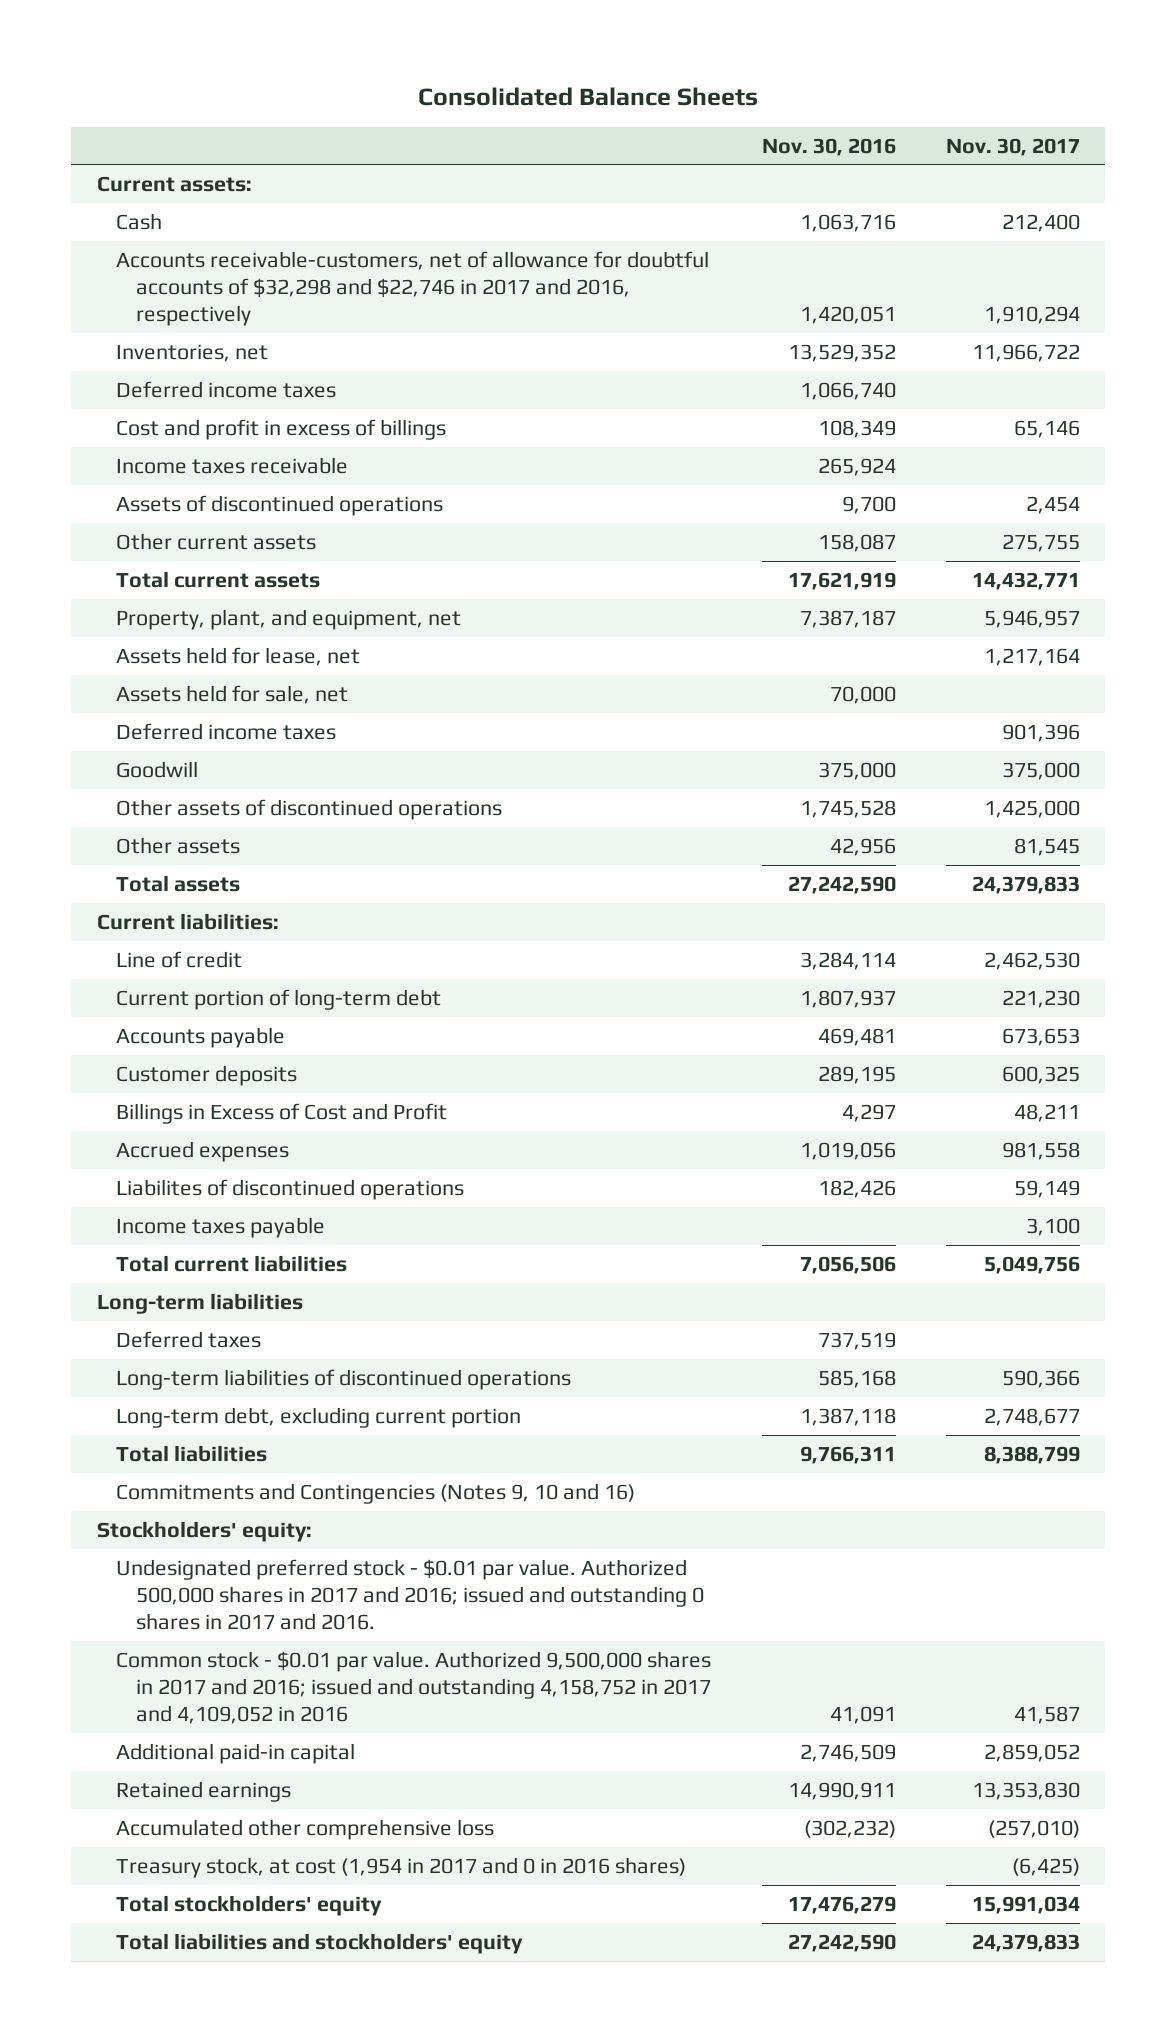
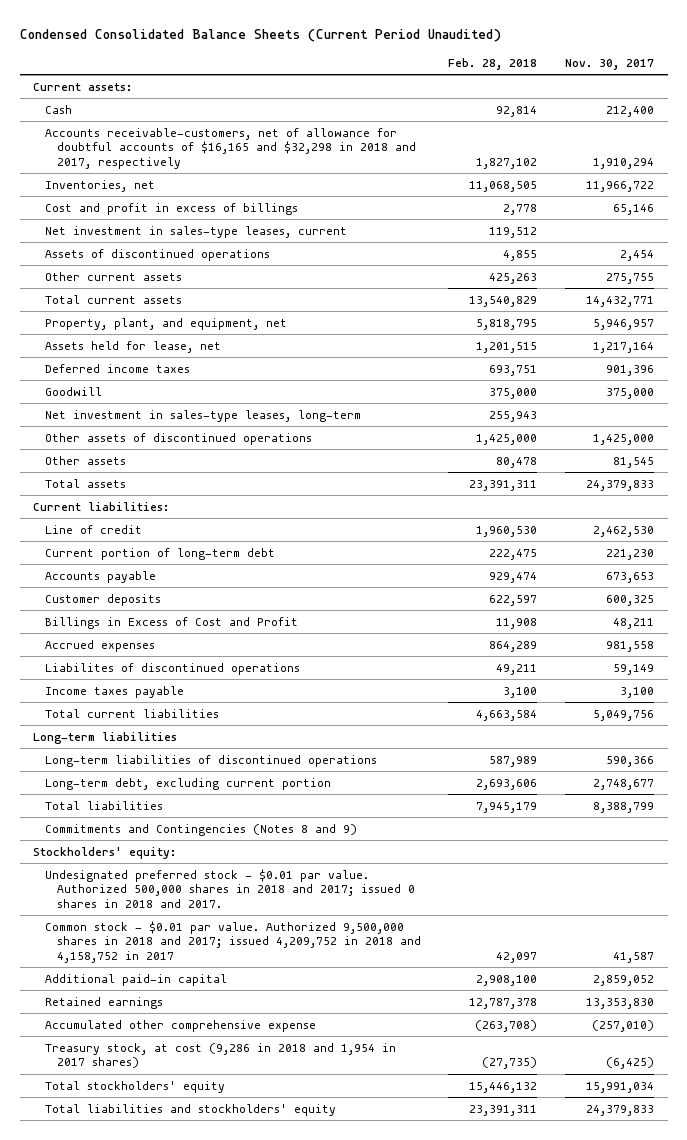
[418,87,759,107] Consolidated Balance Sheets -> [19,28,501,42] Condensed Consolidated Balance Sheets (Current Period Unaudited)
[761,137,896,156] Nov. 30, 2016 -> none
none -> [448,57,538,70] Feb. 28, 2018
[116,250,710,327] Accounts receivable-customers, net of allowance for doubtful accounts of $32,298 and $22,746 in 2017 and 2016, respectively -> [45,127,416,169] Accounts receivable-customers, net of allowance for doubtful accounts of $16,165 and $32,298 in 2018 and 2017, respectively
[116,380,337,398] Deferred income taxes -> none
[116,456,349,474] Income taxes receivable -> none
none -> [45,225,348,238] Net investment in sales-type leases, current
[116,684,349,704] Assets held for sale, net -> none
none -> [45,409,362,422] Net investment in sales-type leases, long-term
[116,1330,262,1348] Deferred taxes -> none
[116,1482,636,1504] Commitments and Contingencies (Notes 9, 10 and 16) -> [45,823,358,836] Commitments and Contingencies (Notes 8 and 9)
[116,1558,705,1631] Undesignated preferred stock - $0.01 par value. Authorized 500,000 shares in 2017 and 2016; issued and outstanding 0 shares in 2017 and 2016. -> [45,868,415,908] Undesignated preferred stock - $0.01 par value. Authorized 500,000 shares in 2018 and 2017; issued 0 shares in 2018 and 2017.
[116,1650,712,1725] Common stock - $0.01 par value. Authorized 9,500,000 shares in 2017 and 2016; issued and outstanding 4,158,752 in 2017 and 4,109,052 in 2016 -> [45,920,421,963] Common stock - $0.01 par value. Authorized 9,500,000 shares in 2018 and 2017; issued 4,209,752 in 2018 and 4,158,752 in 2017
[116,1818,495,1840] Accumulated other comprehensive loss -> [45,1019,317,1032] Accumulated other comprehensive expense
[116,1856,687,1878] Treasury stock, at cost (1,954 in 2017 and 0 in 2016 shares) -> [45,1042,397,1069] Treasury stock, at cost (9,286 in 2018 and 1,954 in 2017 shares)

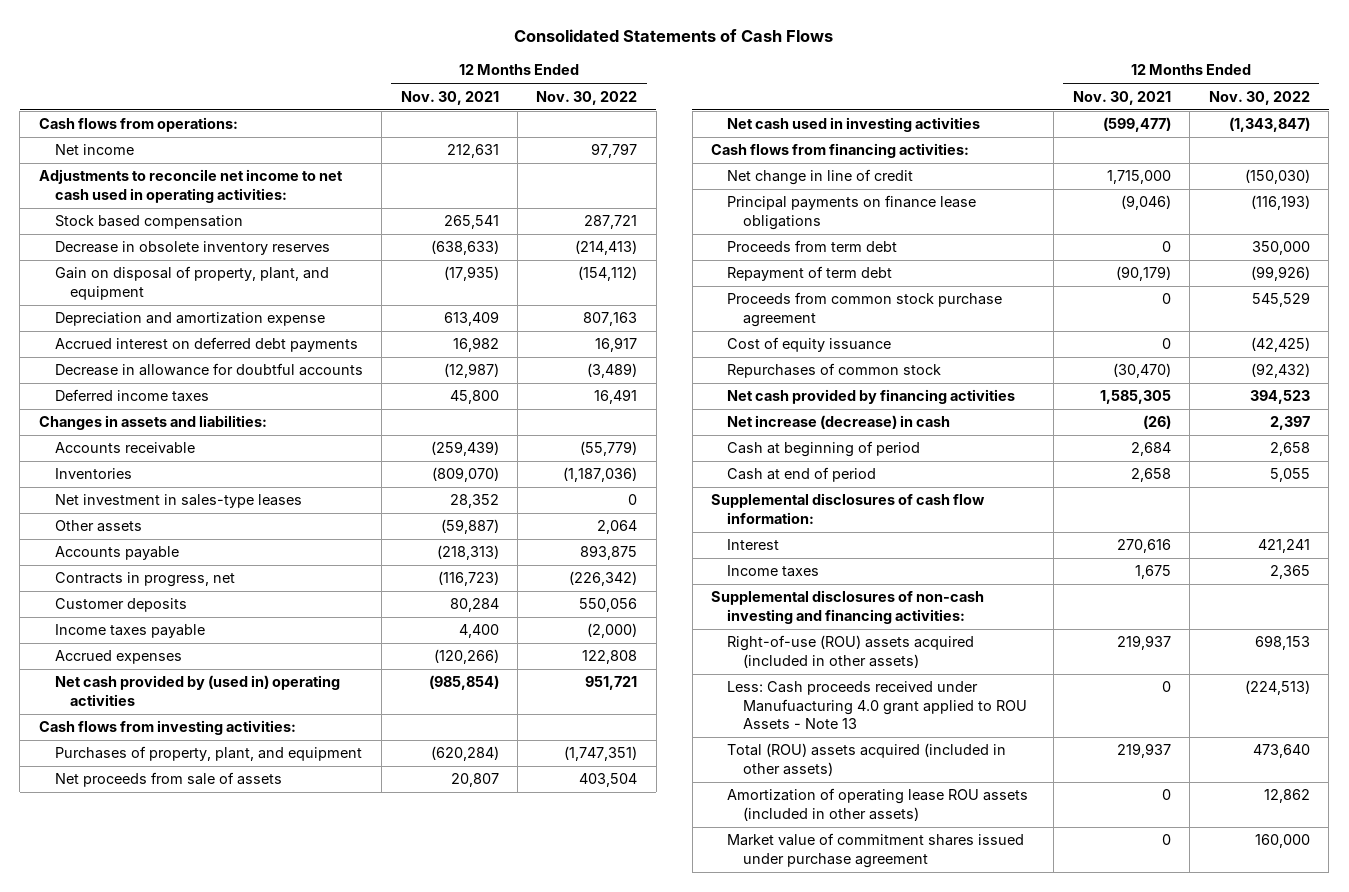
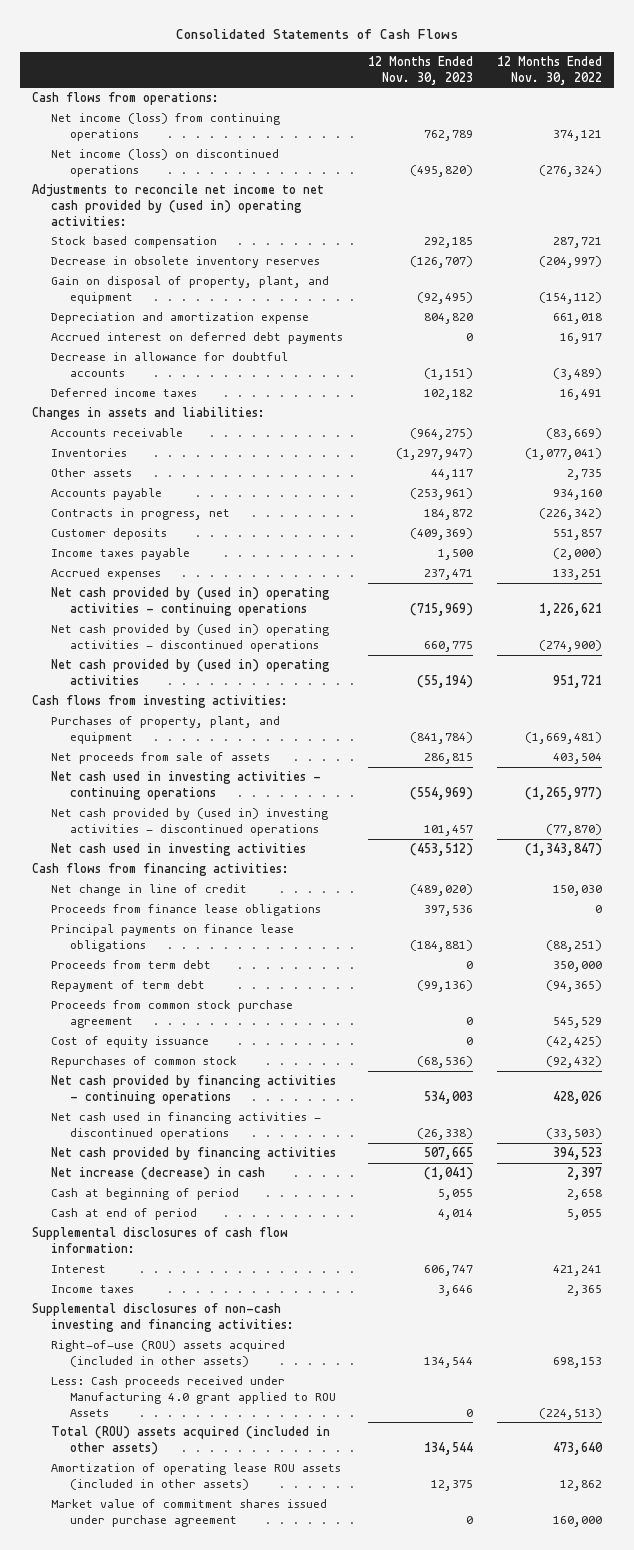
[400,90,499,105] Nov. 30, 2021 -> none
none -> [367,55,473,85] 12 Months Ended Nov. 30, 2023
[54,144,134,156] Net income -> none
none -> [51,113,281,141] Net income (loss) from continuing operations
none -> [51,149,280,177] Net income (loss) on discontinued operations
[38,169,343,203] Adjustments to reconcile net income to net cash used in operating activities: -> [32,184,325,226] Adjustments to reconcile net income to net cash provided by (used in) operating activities:
[575,240,638,256] (214,413) -> [538,256,602,269] (204,997)
[583,312,638,327] 807,163 -> [552,313,602,325] 661,018
[54,494,302,509] Net investment in sales-type leases -> none
[580,441,638,457] (55,779) -> [545,428,602,441] (83,669)
[563,467,638,483] (1,187,036) -> [524,448,602,461] (1,077,041)
[597,520,638,535] 2,064 -> [566,469,602,481] 2,735
[580,545,638,561] 893,875 -> [552,489,602,501] 934,160
[579,598,638,613] 550,056 -> [552,529,602,541] 551,857
[582,650,638,665] 122,808 -> [552,569,602,581] 133,251
none -> [51,587,331,616] Net cash provided by (used in) operating activities - continuing operations
none -> [51,624,330,652] Net cash provided by (used in) operating activities - discontinued operations
[564,746,638,762] (1,747,351) -> [524,731,602,744] (1,669,481)
none -> [51,771,322,800] Net cash used in investing activities - continuing operations
none -> [51,808,329,836] Net cash provided by (used in) investing activities - discontinued operations
[1244,169,1310,185] (150,030) -> [552,885,602,897] 150,030
none -> [51,904,322,917] Proceeds from finance lease obligations
[1250,195,1310,211] (116,193) -> [545,939,602,952] (88,251)
[1250,266,1310,282] (99,926) -> [545,980,602,993] (94,365)
none -> [51,1075,337,1104] Net cash provided by financing activities - continuing operations
none -> [51,1112,322,1140] Net cash used in financing activities - discontinued operations
[726,681,1027,730] Less: Cash proceeds received under Manufuacturing 4.0 grant applied to ROU Assets - Note 13 -> [51,1376,336,1417] Less: Cash proceeds received under Manufacturing 4.0 grant applied to ROU Assets

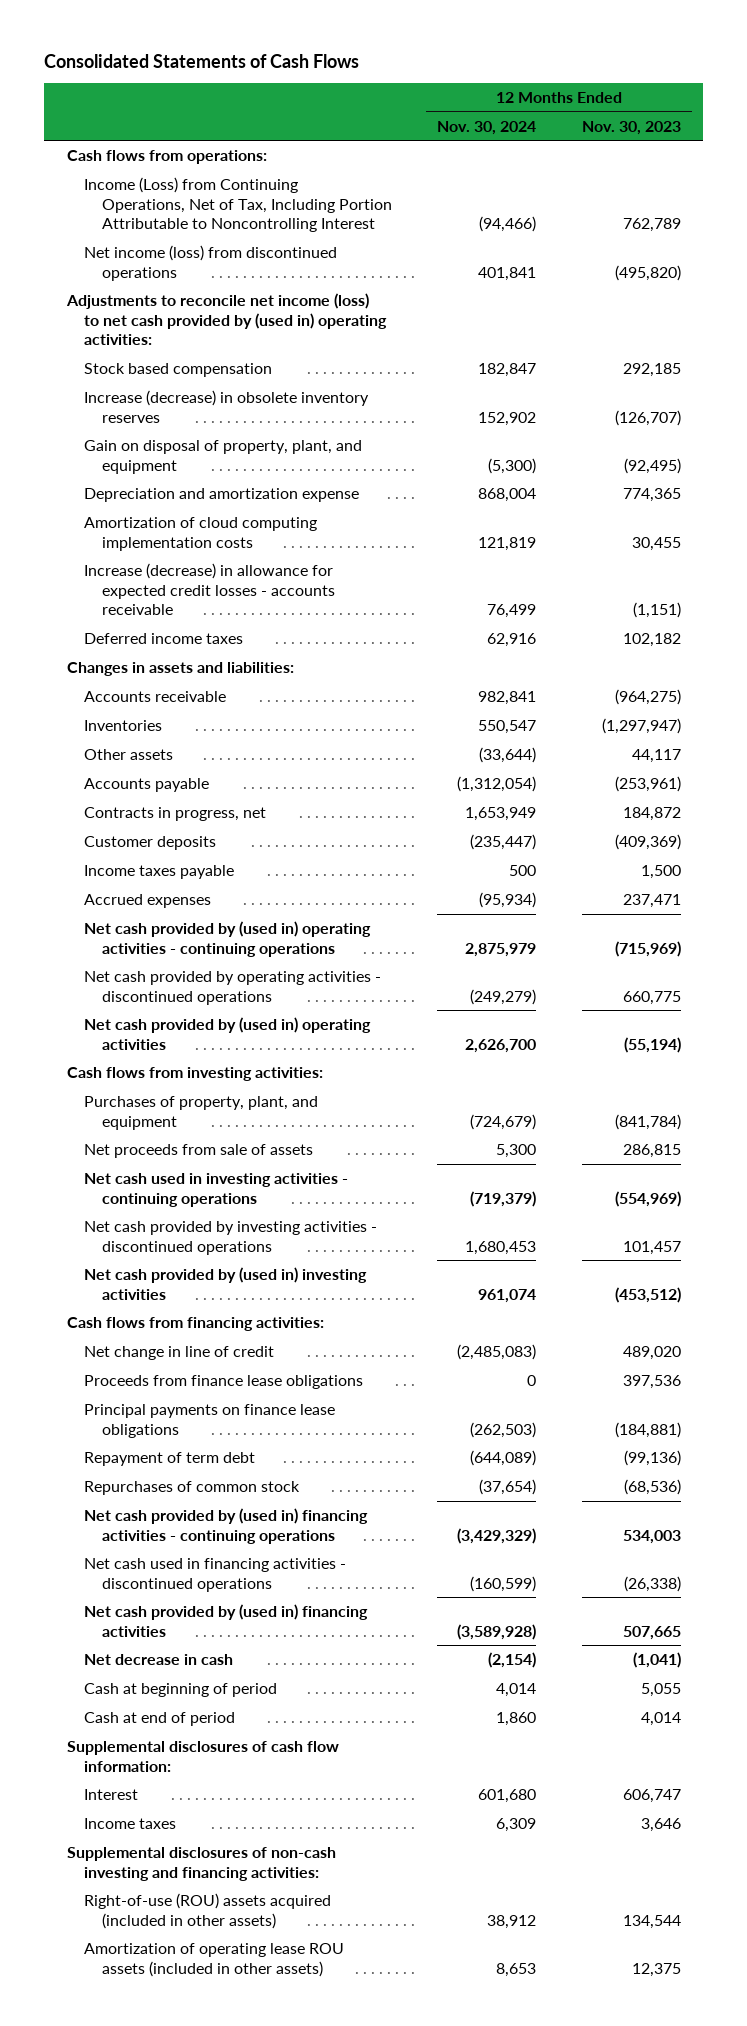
[496,55,602,85] 12 Months Ended Nov. 30, 2022 -> none
none -> [437,120,537,135] Nov. 30, 2024
[51,113,281,141] Net income (loss) from continuing operations -> [84,176,393,233] Income (Loss) from Continuing Operations, Net of Tax, Including Portion Attributable to Noncontrolling Interest
[51,149,280,177] Net income (loss) on discontinued operations -> [84,244,338,281] Net income (loss) from discontinued operations
[32,184,325,226] Adjustments to reconcile net income to net cash provided by (used in) operating activities: -> [65,292,388,346] Adjustments to reconcile net income (loss) to net cash provided by (used in) operating activities:
[51,256,321,269] Decrease in obsolete inventory reserves -> [84,389,370,423] Increase (decrease) in obsolete inventory reserves
[51,332,344,345] Accrued interest on deferred debt payments -> none
[423,313,473,325] 804,820 -> [622,487,681,502] 774,365
none -> [84,516,318,551] Amortization of cloud computing implementation costs
[51,352,289,377] Decrease in allowance for doubtful accounts -> [84,562,336,616] Increase (decrease) in allowance for expected credit losses - accounts receivable
[51,624,330,652] Net cash provided by (used in) operating activities - discontinued operations -> [84,970,382,1005] Net cash provided by operating activities - discontinued operations
[51,808,329,836] Net cash provided by (used in) investing activities - discontinued operations -> [84,1220,378,1255] Net cash provided by investing activities - discontinued operations
[51,843,307,857] Net cash used in investing activities -> [84,1266,368,1300] Net cash provided by (used in) investing activities
[409,884,473,897] (489,020) -> [622,1345,681,1360] 489,020
[51,960,212,970] Proceeds from term debt -> none
[51,1000,294,1028] Proceeds from common stock purchase agreement -> none
[51,1036,210,1049] Cost of equity issuance -> none
[51,1075,337,1104] Net cash provided by financing activities - continuing operations -> [84,1507,369,1544] Net cash provided by (used in) financing activities - continuing operations
[51,1147,337,1161] Net cash provided by financing activities -> [84,1603,369,1637] Net cash provided by (used in) financing activities
[51,1167,266,1181] Net increase (decrease) in cash -> [84,1653,234,1665] Net decrease in cash
[51,1376,336,1417] Less: Cash proceeds received under Manufacturing 4.0 grant applied to ROU Assets -> none
[51,1426,331,1455] Total (ROU) assets acquired (included in other assets) -> none
[51,1499,328,1527] Market value of commitment shares issued under purchase agreement -> none

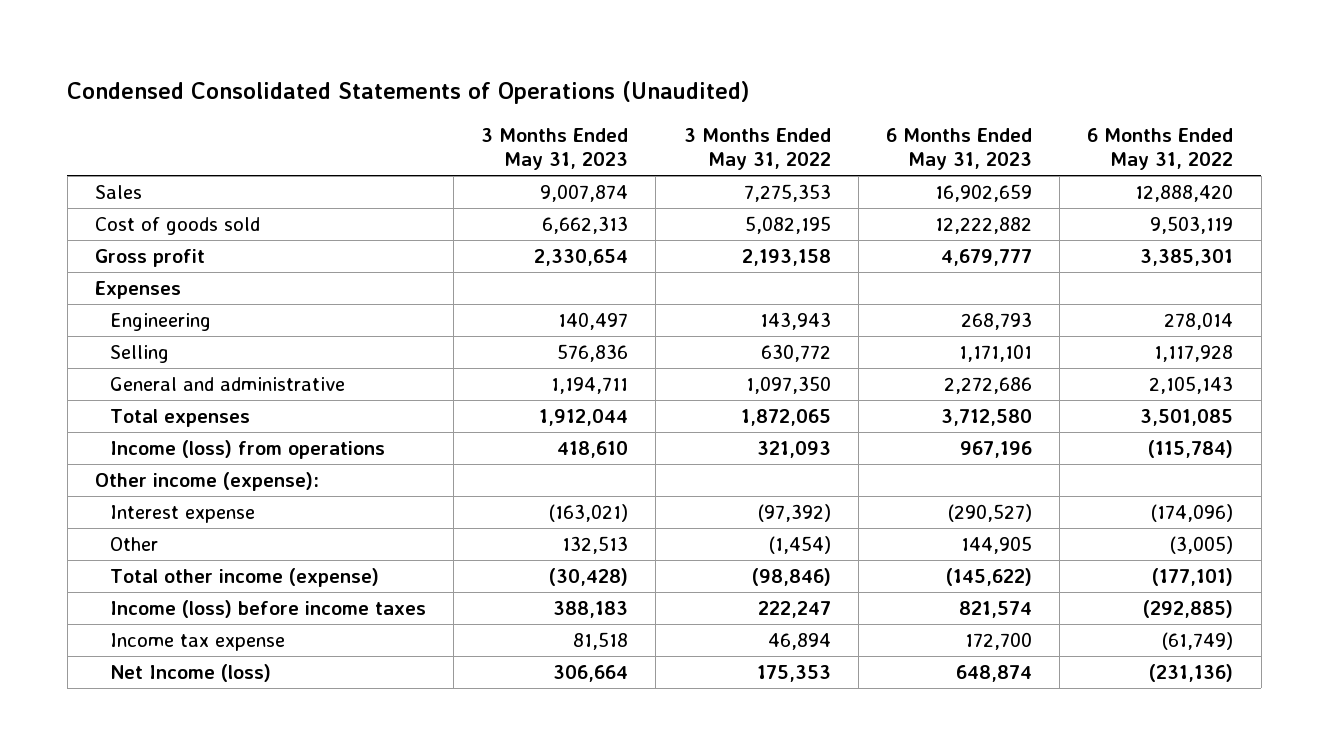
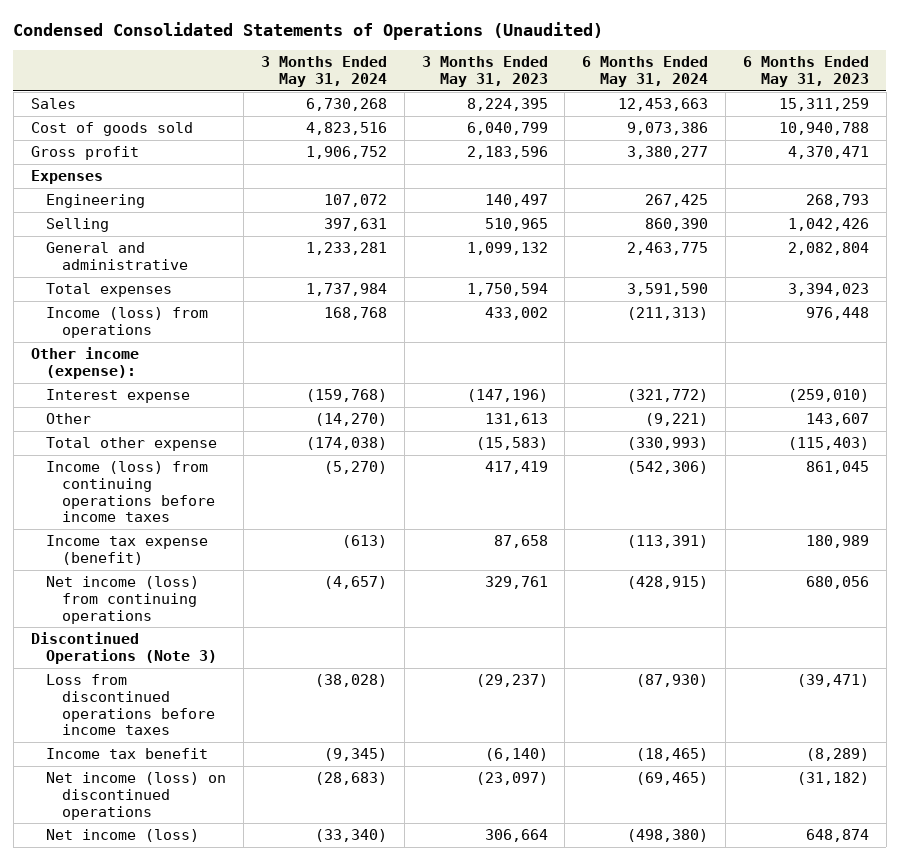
[683,128,831,171] 3 Months Ended May 31, 2022 -> none
[1087,128,1234,171] 6 Months Ended May 31, 2022 -> none
none -> [260,56,387,88] 3 Months Ended May 31, 2024
none -> [582,56,709,88] 6 Months Ended May 31, 2024
[540,184,629,203] 9,007,874 -> [466,98,548,112] 8,224,395
[935,184,1033,203] 16,902,659 -> [778,98,869,112] 15,311,259
[542,216,629,235] 6,662,313 -> [466,122,548,136] 6,040,799
[935,217,1033,235] 12,222,882 -> [778,122,869,136] 10,940,788
[534,249,629,267] 2,330,654 -> [466,146,548,160] 2,183,596
[941,249,1033,267] 4,679,777 -> [787,146,869,160] 4,370,471
[557,344,629,363] 576,836 -> [484,218,548,232] 510,965
[959,344,1033,363] 1,171,101 -> [787,218,869,232] 1,042,426
[551,377,629,395] 1,194,711 -> [466,242,548,256] 1,099,132
[944,377,1033,395] 2,272,686 -> [787,242,869,256] 2,082,804
[539,409,629,427] 1,912,044 -> [466,283,548,297] 1,750,594
[941,409,1033,427] 3,712,580 -> [787,283,869,297] 3,394,023
[557,441,629,459] 418,610 -> [484,307,548,321] 433,002
[960,441,1033,459] 967,196 -> [805,307,869,321] 976,448
[549,504,629,523] (163,021) -> [466,389,548,403] (147,196)
[948,504,1033,523] (290,527) -> [787,389,869,403] (259,010)
[562,536,629,555] 132,513 -> [484,413,548,427] 131,613
[961,536,1033,555] 144,905 -> [805,413,869,427] 143,607
[109,568,379,588] Total other income (expense) -> [46,437,218,452] Total other expense
[549,568,629,587] (30,428) -> [475,437,548,451] (15,583)
[946,568,1033,587] (145,622) -> [787,437,869,451] (115,403)
[109,600,426,619] Income (loss) before income taxes -> [46,461,215,523] Income (loss) from continuing operations before income taxes
[553,601,629,619] 388,183 -> [484,461,548,475] 417,419
[959,601,1033,619] 821,574 -> [805,461,869,475] 861,045
[109,633,285,652] Income tax expense -> [46,535,209,565] Income tax expense (benefit)
[573,632,629,651] 81,518 -> [493,535,548,549] 87,658
[965,632,1033,651] 172,700 -> [805,535,869,549] 180,989
none -> [46,576,200,624] Net income (loss) from continuing operations
none -> [30,632,218,664] Discontinued Operations (Note 3)
none -> [46,674,215,736] Loss from discontinued operations before income taxes
none -> [46,748,209,760] Income tax benefit
none -> [46,772,227,820] Net income (loss) on discontinued operations
[109,664,271,683] Net Income (loss) -> [46,829,200,843] Net income (loss)

